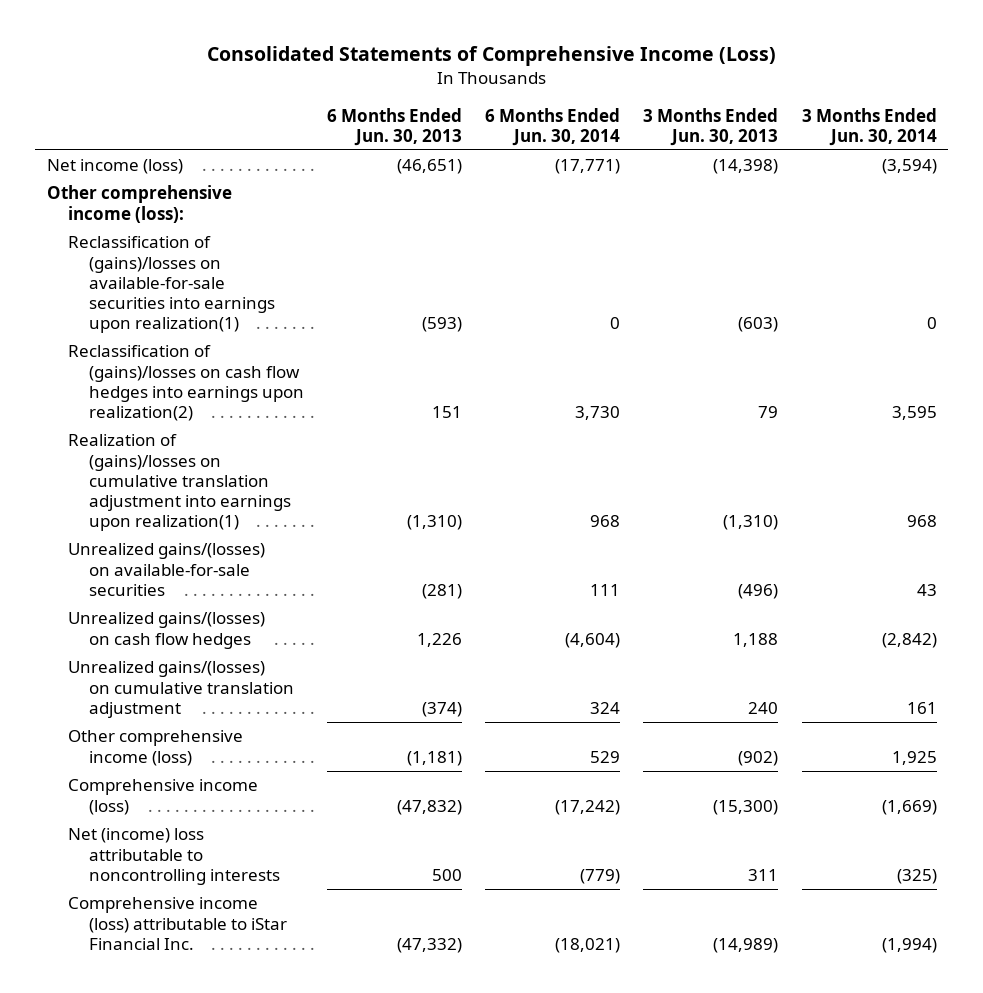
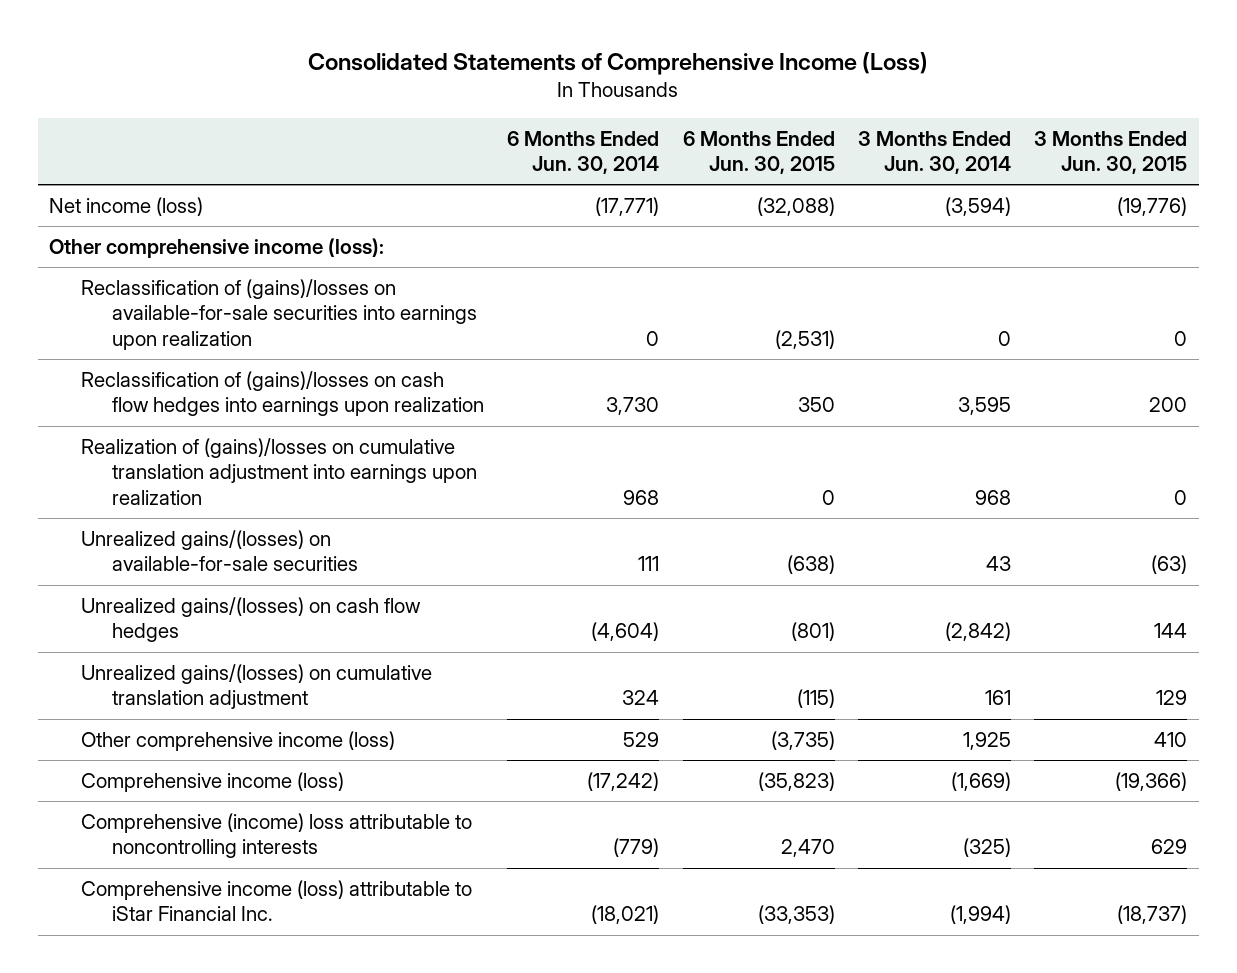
[326,107,462,146] 6 Months Ended Jun. 30, 2013 -> none
[643,107,779,146] 3 Months Ended Jun. 30, 2013 -> none
none -> [682,130,835,175] 6 Months Ended Jun. 30, 2015
none -> [1034,130,1188,175] 3 Months Ended Jun. 30, 2015
[67,236,275,334] Reclassification of (gains)/losses on available-for-sale securities into earnings upon realization(1) -> [80,279,477,350] Reclassification of (gains)/losses on available-for-sale securities into earnings upon realization
[67,345,304,422] Reclassification of (gains)/losses on cash flow hedges into earnings upon realization(2) -> [80,371,484,417] Reclassification of (gains)/losses on cash flow hedges into earnings upon realization
[67,434,291,532] Realization of (gains)/losses on cumulative translation adjustment into earnings upon realization(1) -> [80,438,477,505] Realization of (gains)/losses on cumulative translation adjustment into earnings upon realization
[67,828,280,885] Net (income) loss attributable to noncontrolling interests -> [80,813,472,859] Comprehensive (income) loss attributable to noncontrolling interests

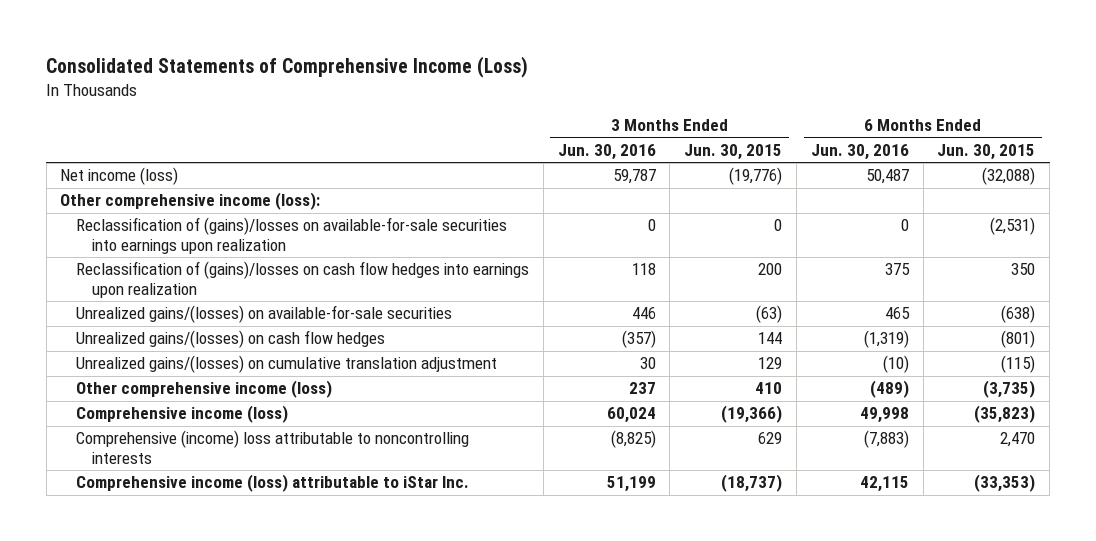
[507,130,660,175] 6 Months Ended Jun. 30, 2014 -> none
[857,130,1011,175] 3 Months Ended Jun. 30, 2014 -> none
none -> [557,143,656,160] Jun. 30, 2016
none -> [810,143,909,160] Jun. 30, 2016
[80,438,477,505] Realization of (gains)/losses on cumulative translation adjustment into earnings upon realization -> none
[80,880,472,922] Comprehensive income (loss) attributable to iStar Financial Inc. -> [76,474,470,493] Comprehensive income (loss) attributable to iStar Inc.

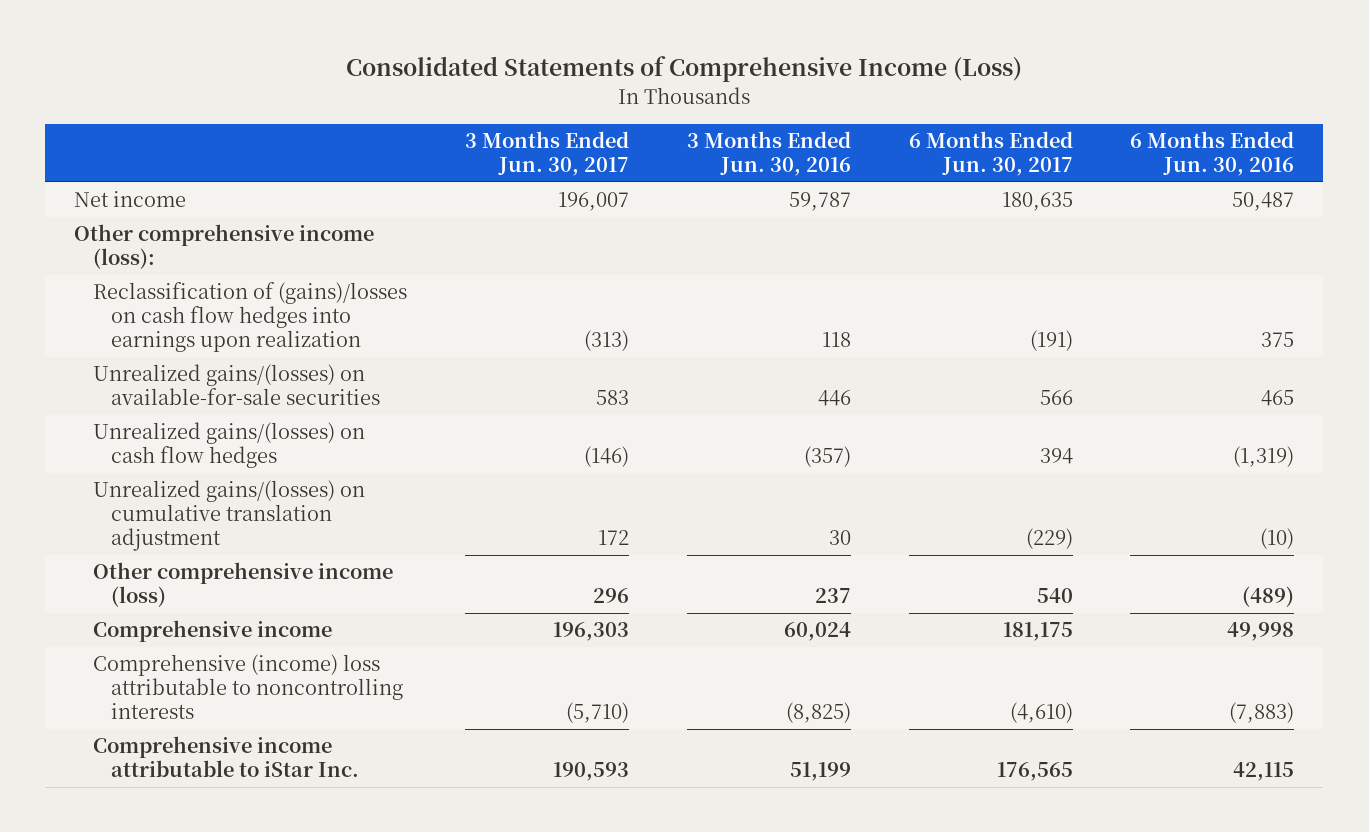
[684,143,783,160] Jun. 30, 2015 -> none
[937,143,1036,160] Jun. 30, 2015 -> none
none -> [464,130,629,176] 3 Months Ended Jun. 30, 2017
none -> [908,130,1073,176] 6 Months Ended Jun. 30, 2017
[60,167,179,186] Net income (loss) -> [74,191,187,208] Net income
[76,217,508,255] Reclassification of (gains)/losses on available-for-sale securities into earnings upon realization -> none
[76,405,289,424] Comprehensive income (loss) -> [92,620,332,643] Comprehensive income
[76,474,470,493] Comprehensive income (loss) attributable to iStar Inc. -> [92,736,359,778] Comprehensive income attributable to iStar Inc.

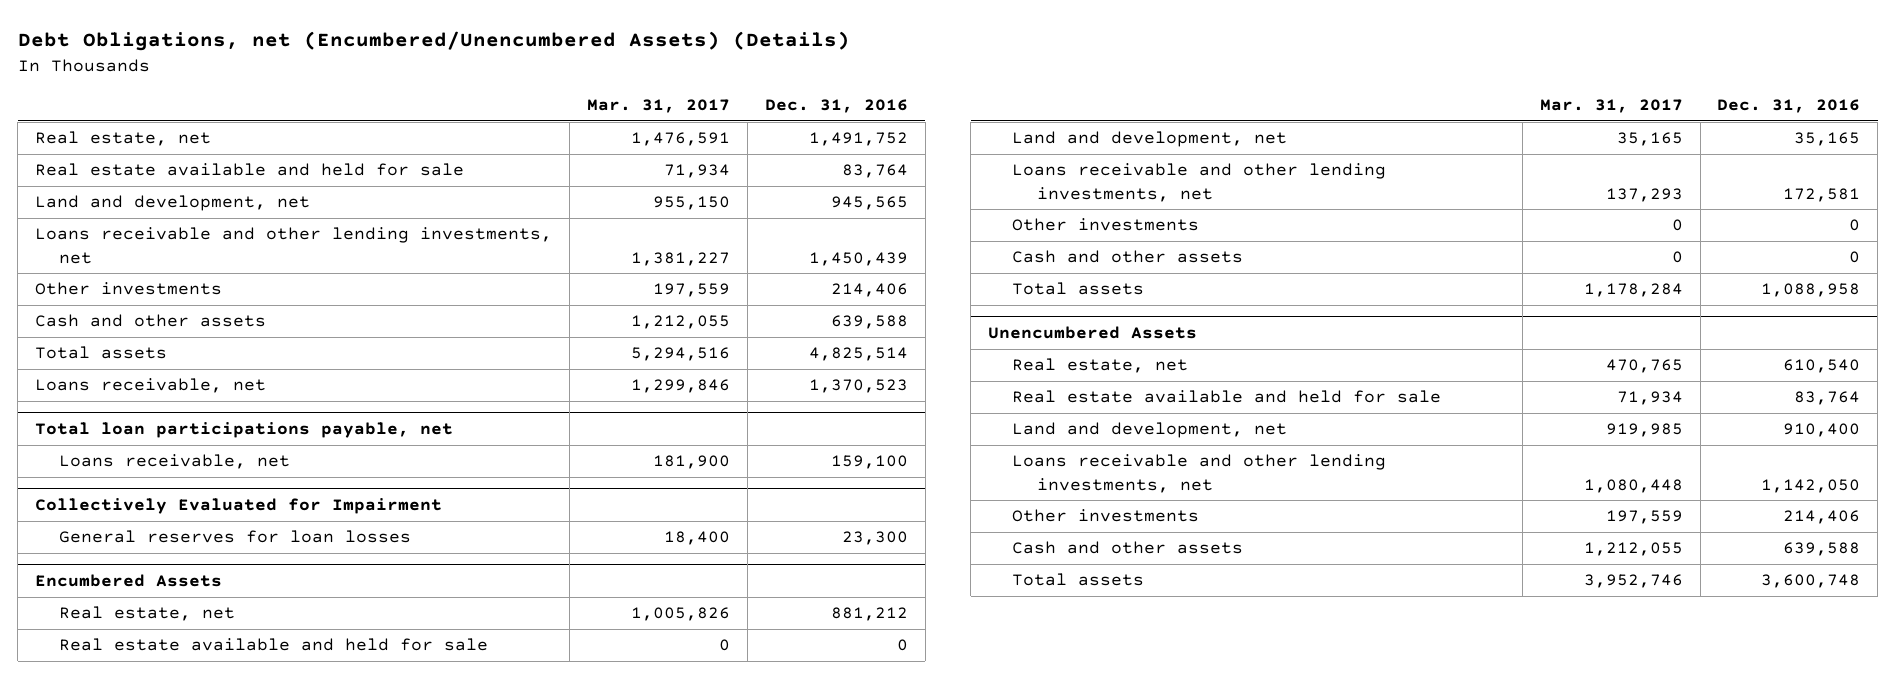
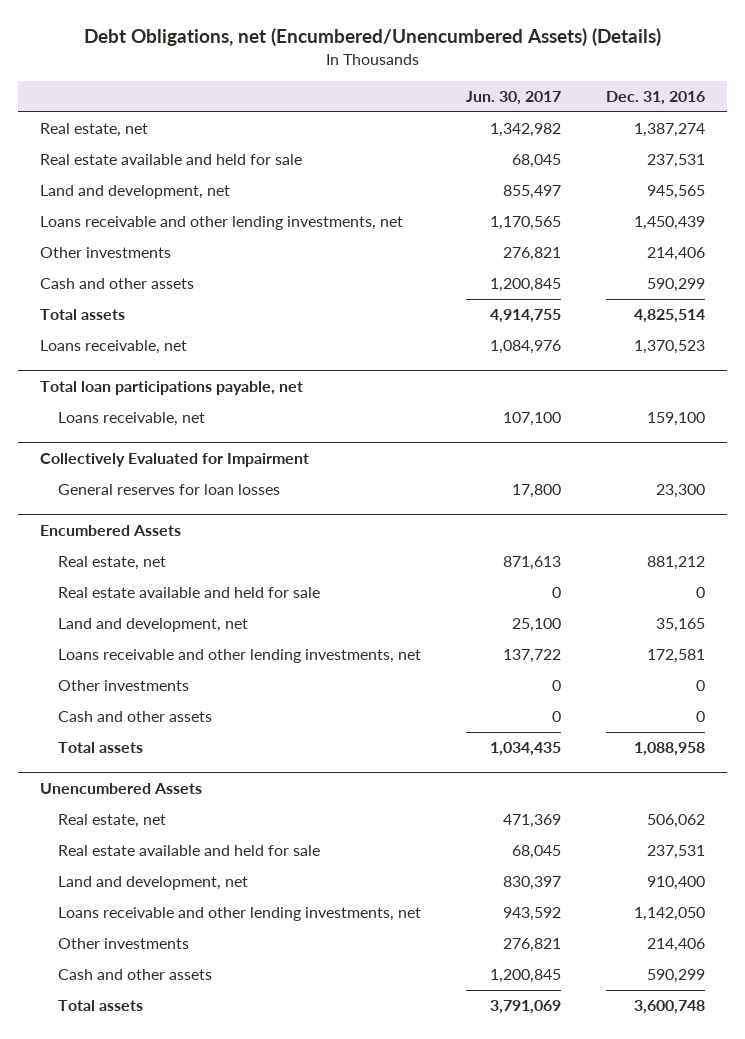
[586,99,730,114] Mar. 31, 2017 -> none
none -> [465,91,561,106] Jun. 30, 2017
[808,132,908,147] 1,491,752 -> [633,123,705,138] 1,387,274
[841,164,908,179] 83,764 -> [646,154,705,169] 237,531
[830,315,908,330] 639,588 -> [646,278,705,293] 590,299
[1783,359,1861,374] 610,540 -> [646,814,705,829] 506,062
[1794,391,1861,406] 83,764 -> [646,845,705,860] 237,531
[1783,542,1861,557] 639,588 -> [646,969,705,984] 590,299

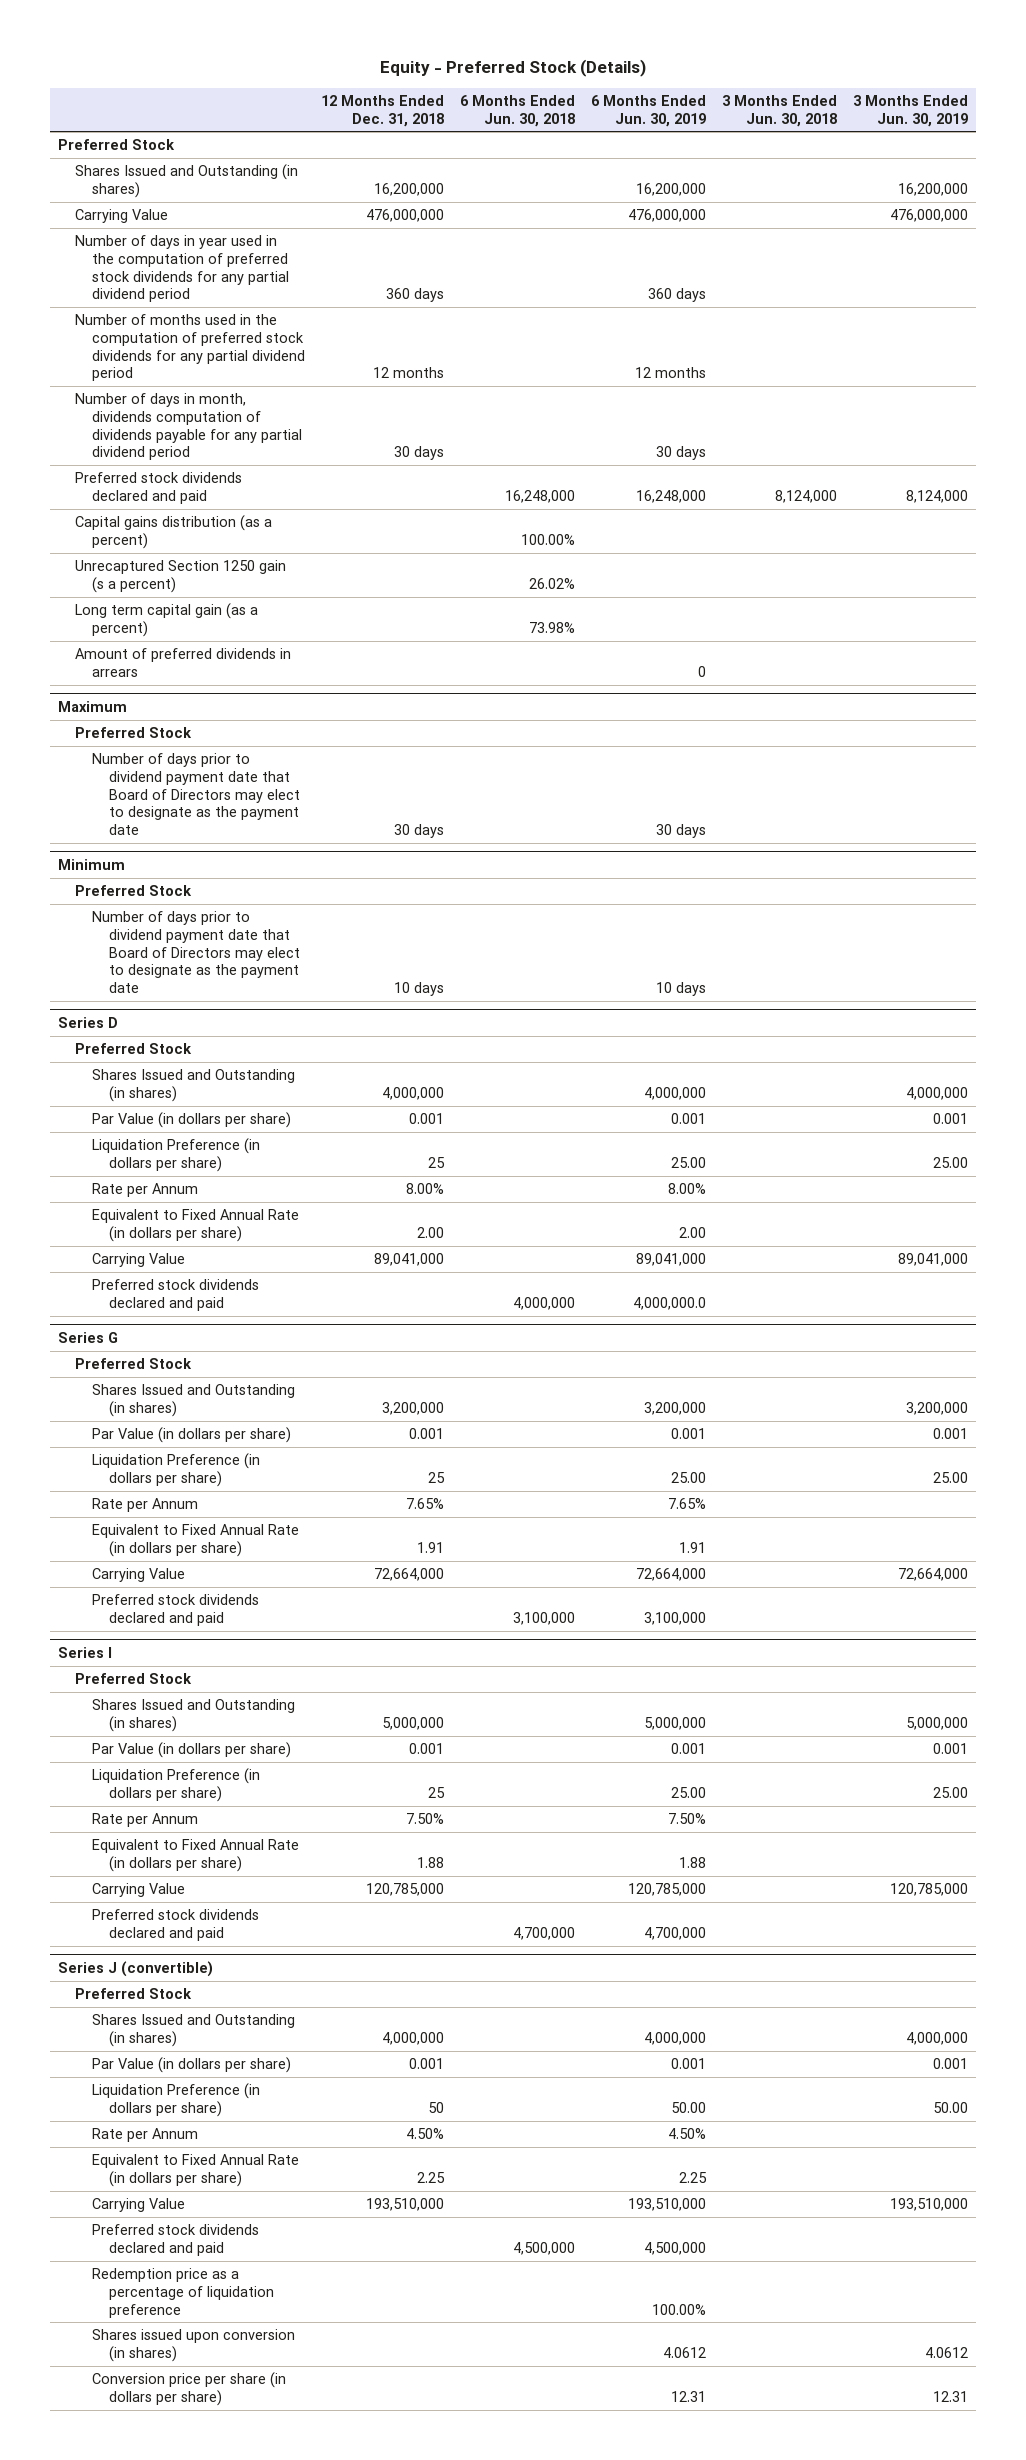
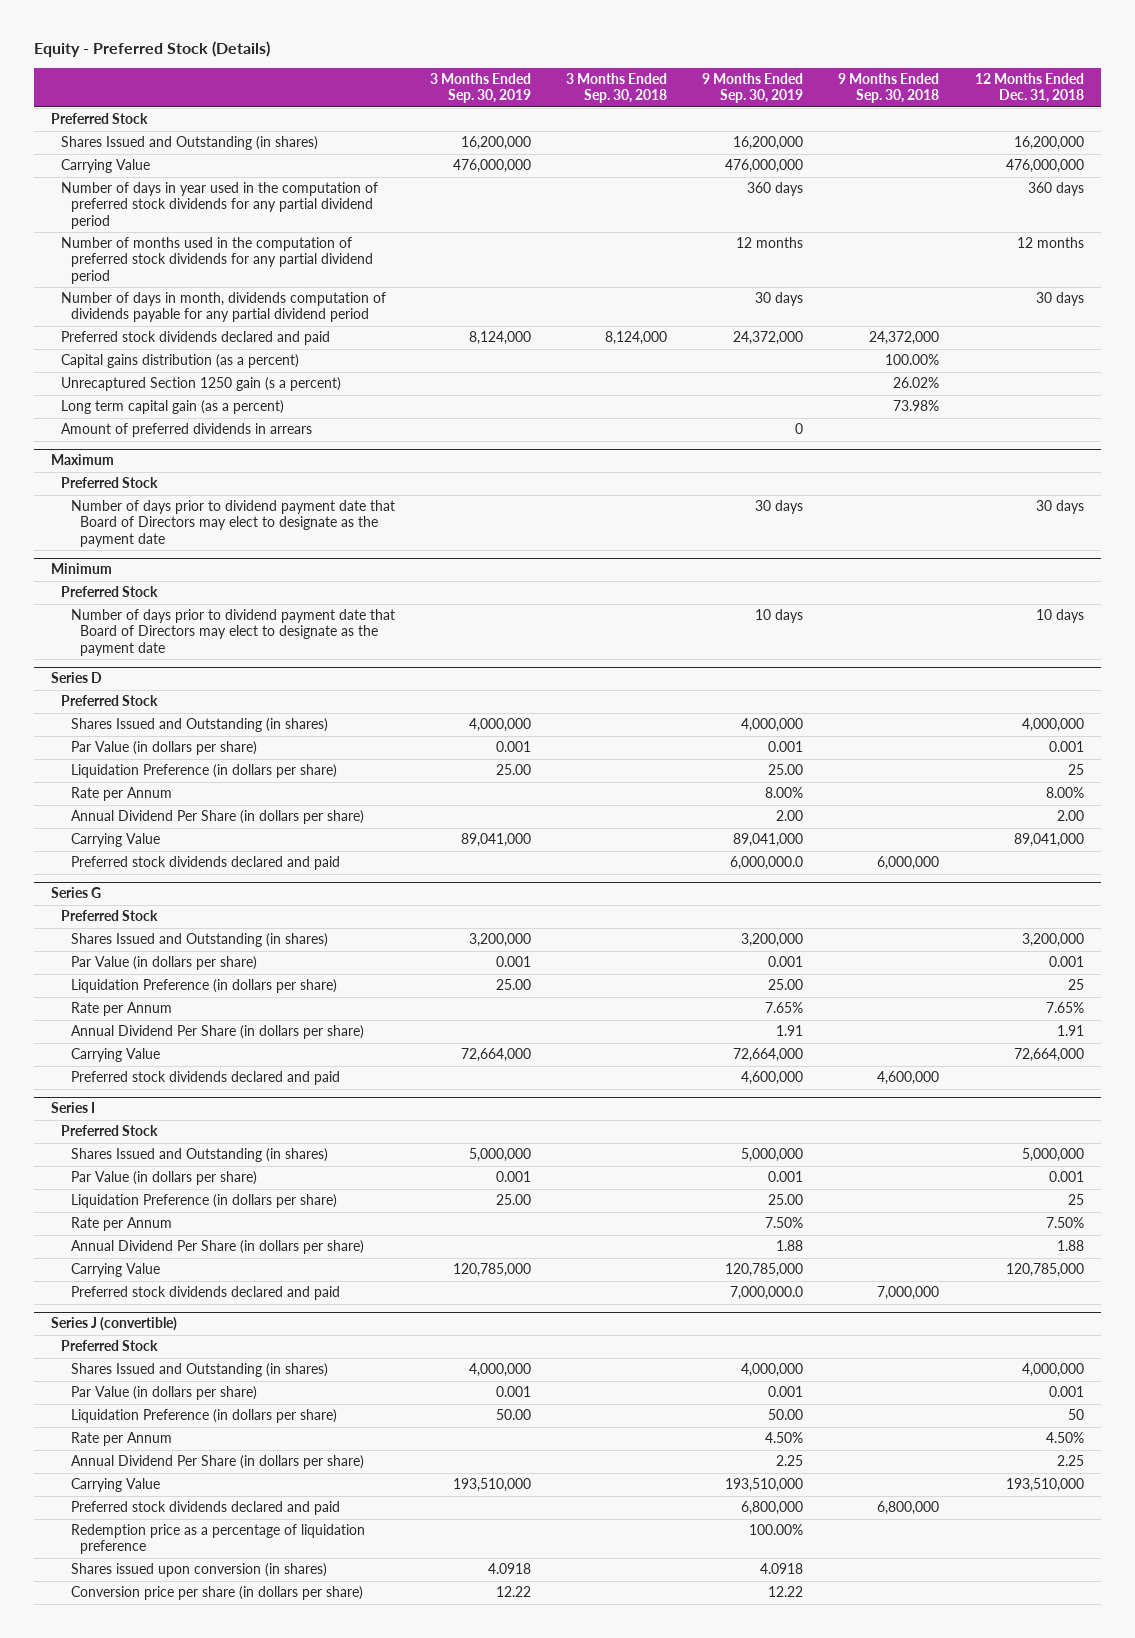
[460,94,576,127] 6 Months Ended Jun. 30, 2018 -> none
[591,94,707,127] 6 Months Ended Jun. 30, 2019 -> none
[722,94,838,127] 3 Months Ended Jun. 30, 2018 -> none
[853,94,969,127] 3 Months Ended Jun. 30, 2019 -> none
none -> [429,72,531,104] 3 Months Ended Sep. 30, 2019
none -> [566,72,668,104] 3 Months Ended Sep. 30, 2018
none -> [702,72,804,104] 9 Months Ended Sep. 30, 2019
none -> [838,72,940,104] 9 Months Ended Sep. 30, 2018
[92,1209,300,1242] Equivalent to Fixed Annual Rate (in dollars per share) -> [70,810,364,825] Annual Dividend Per Share (in dollars per share)
[92,1524,300,1557] Equivalent to Fixed Annual Rate (in dollars per share) -> [70,1025,364,1040] Annual Dividend Per Share (in dollars per share)
[92,1839,300,1872] Equivalent to Fixed Annual Rate (in dollars per share) -> [70,1240,364,1255] Annual Dividend Per Share (in dollars per share)
[92,2154,300,2187] Equivalent to Fixed Annual Rate (in dollars per share) -> [70,1455,364,1470] Annual Dividend Per Share (in dollars per share)

